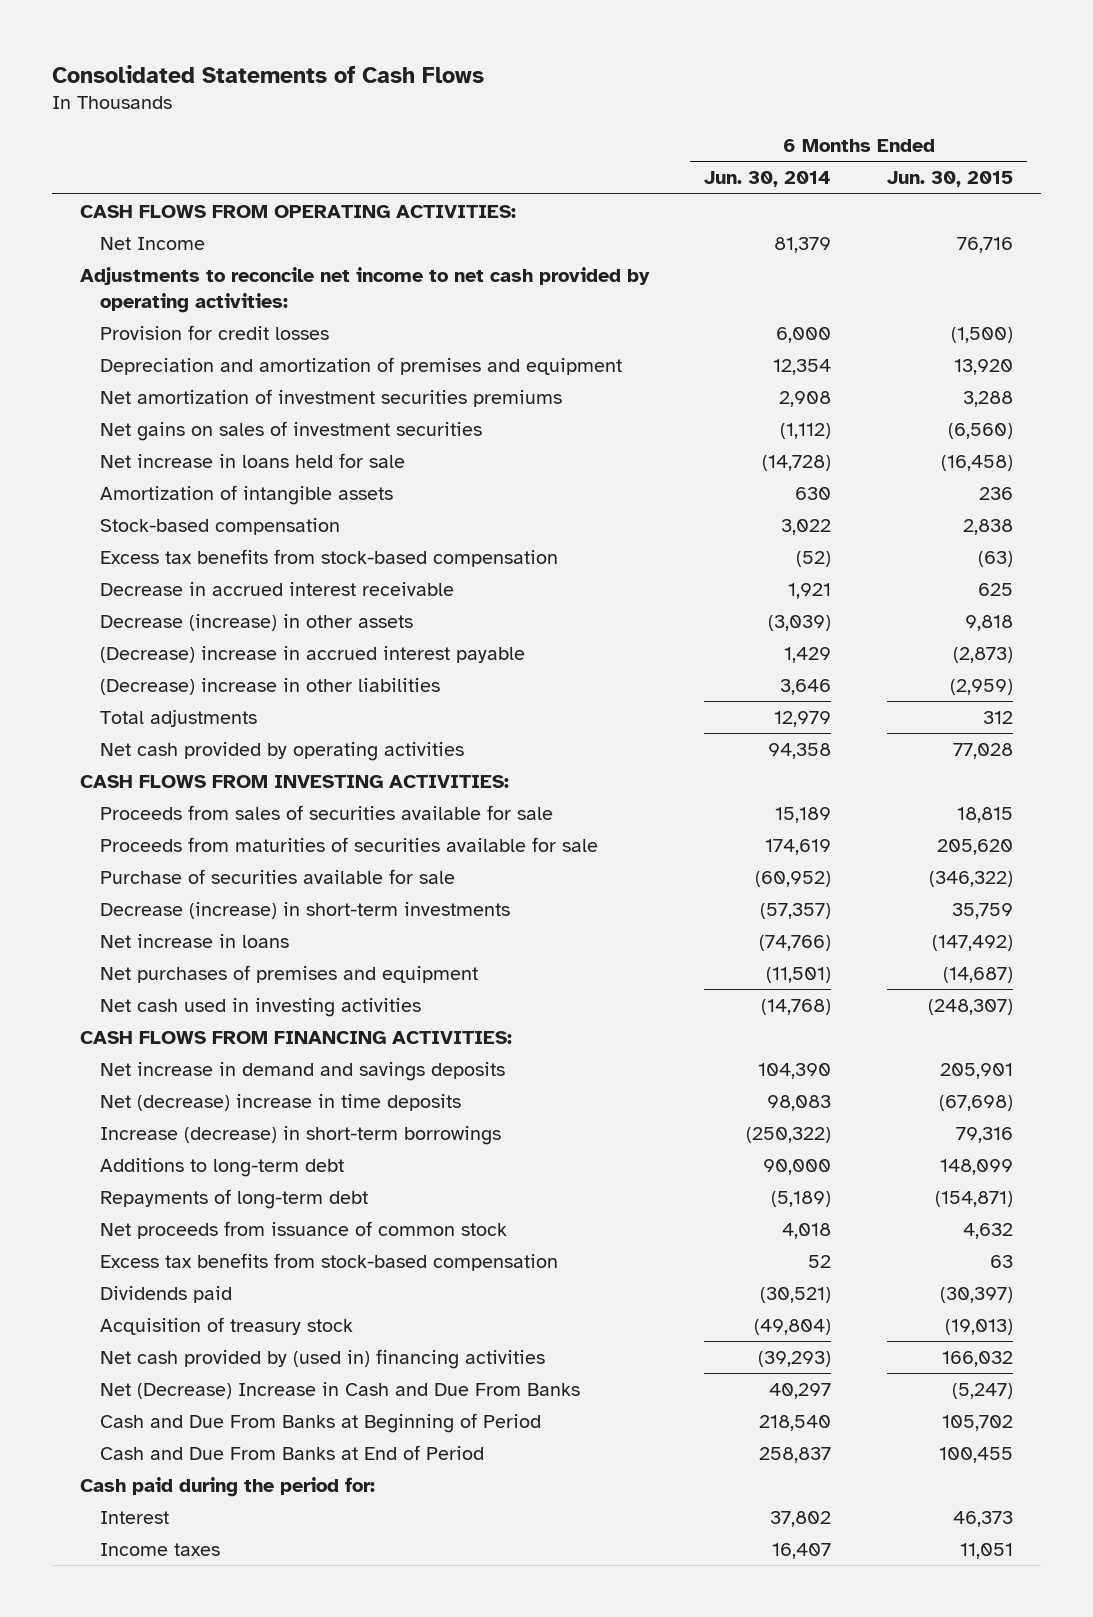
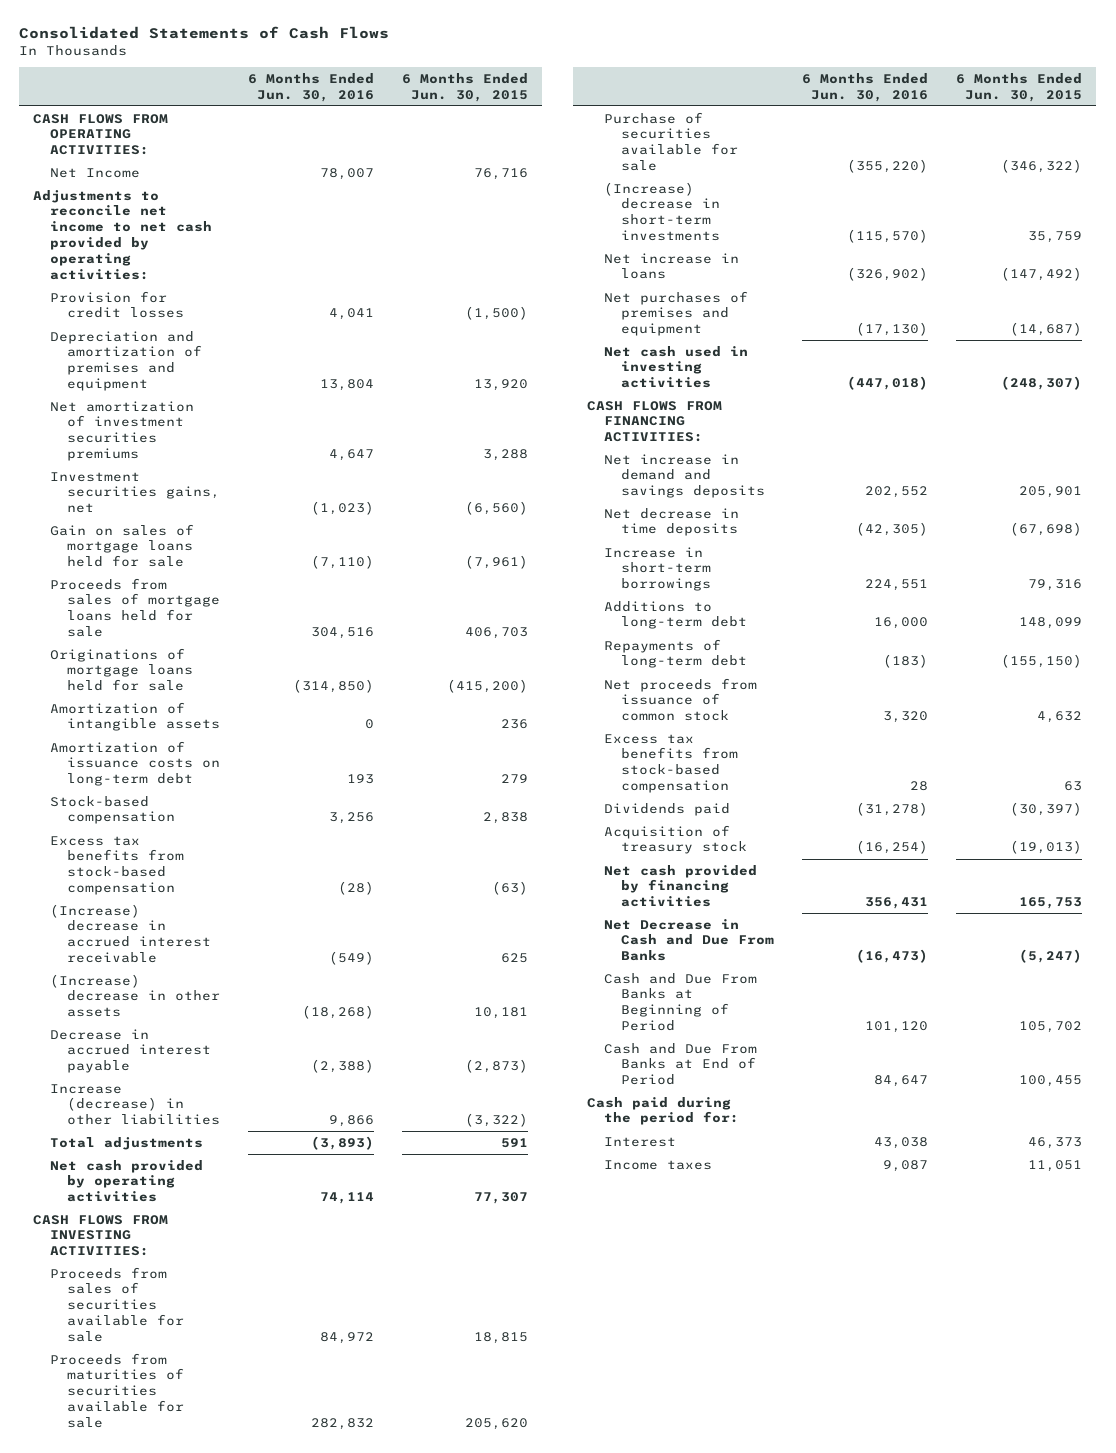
[704,171,832,188] Jun. 30, 2014 -> none
none -> [247,73,374,102] 6 Months Ended Jun. 30, 2016
[100,420,483,441] Net gains on sales of investment securities -> [49,471,220,514] Investment securities gains, net
[100,452,406,468] Net increase in loans held for sale -> [49,523,194,568] Gain on sales of mortgage loans held for sale
[941,454,1014,471] (16,458) -> [465,555,529,570] (7,961)
none -> [49,577,220,638] Proceeds from sales of mortgage loans held for sale
none -> [49,647,193,692] Originations of mortgage loans held for sale
none -> [49,740,220,787] Amortization of issuance costs on long-term debt
[100,581,455,596] Decrease in accrued interest receivable -> [49,903,211,964] (Increase) decrease in accrued interest receivable
[100,613,414,631] Decrease (increase) in other assets -> [49,973,220,1018] (Increase) decrease in other assets
[965,614,1014,631] 9,818 -> [474,1007,529,1020] 10,181
[100,645,526,663] (Decrease) increase in accrued interest payable -> [49,1028,211,1074] Decrease in accrued interest payable
[100,677,441,695] (Decrease) increase in other liabilities -> [49,1083,220,1126] Increase (decrease) in other liabilities
[950,678,1014,695] (2,959) -> [465,1113,529,1128] (3,322)
[983,710,1014,724] 312 -> [501,1137,529,1148] 591
[953,742,1014,759] 77,028 -> [474,1192,529,1205] 77,307
[100,901,511,919] Decrease (increase) in short-term investments -> [603,181,720,242] (Increase) decrease in short-term investments
[100,1093,462,1111] Net (decrease) increase in time deposits -> [603,507,739,537] Net decrease in time deposits
[100,1125,502,1145] Increase (decrease) in short-term borrowings -> [603,546,711,592] Increase in short-term borrowings
[935,1190,1014,1207] (154,871) -> [1001,654,1083,669] (155,150)
[100,1348,546,1369] Net cash provided by (used in) financing activities -> [603,864,757,908] Net cash provided by financing activities
[942,1350,1014,1367] 166,032 -> [1019,897,1083,910] 165,753
[100,1381,581,1399] Net (Decrease) Increase in Cash and Due From Banks -> [603,918,774,962] Net Decrease in Cash and Due From Banks

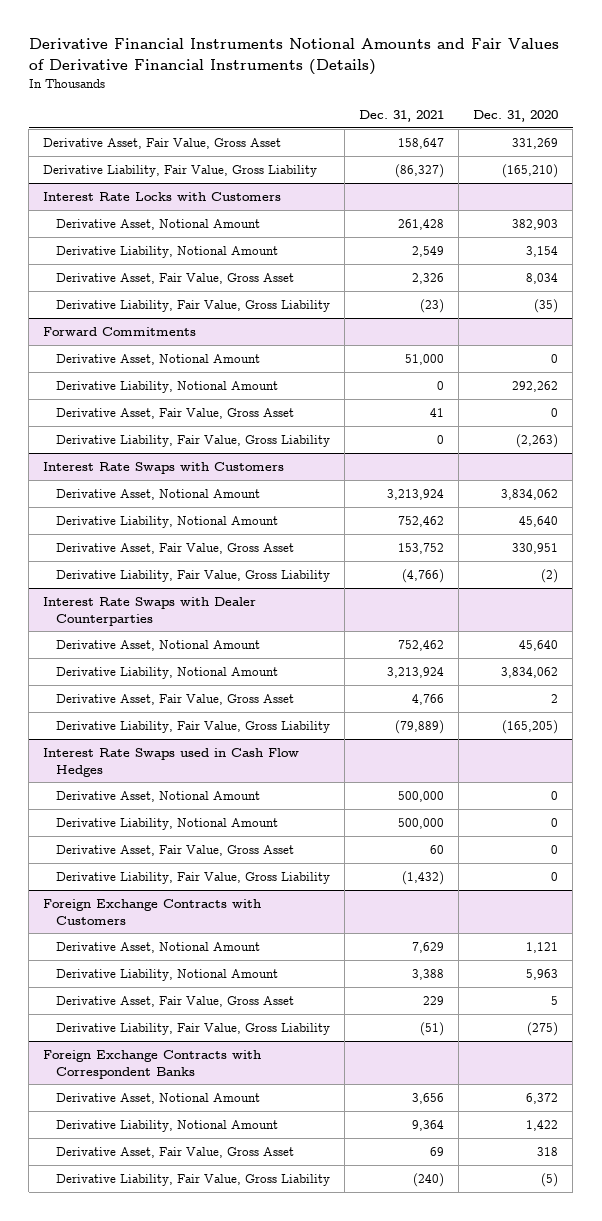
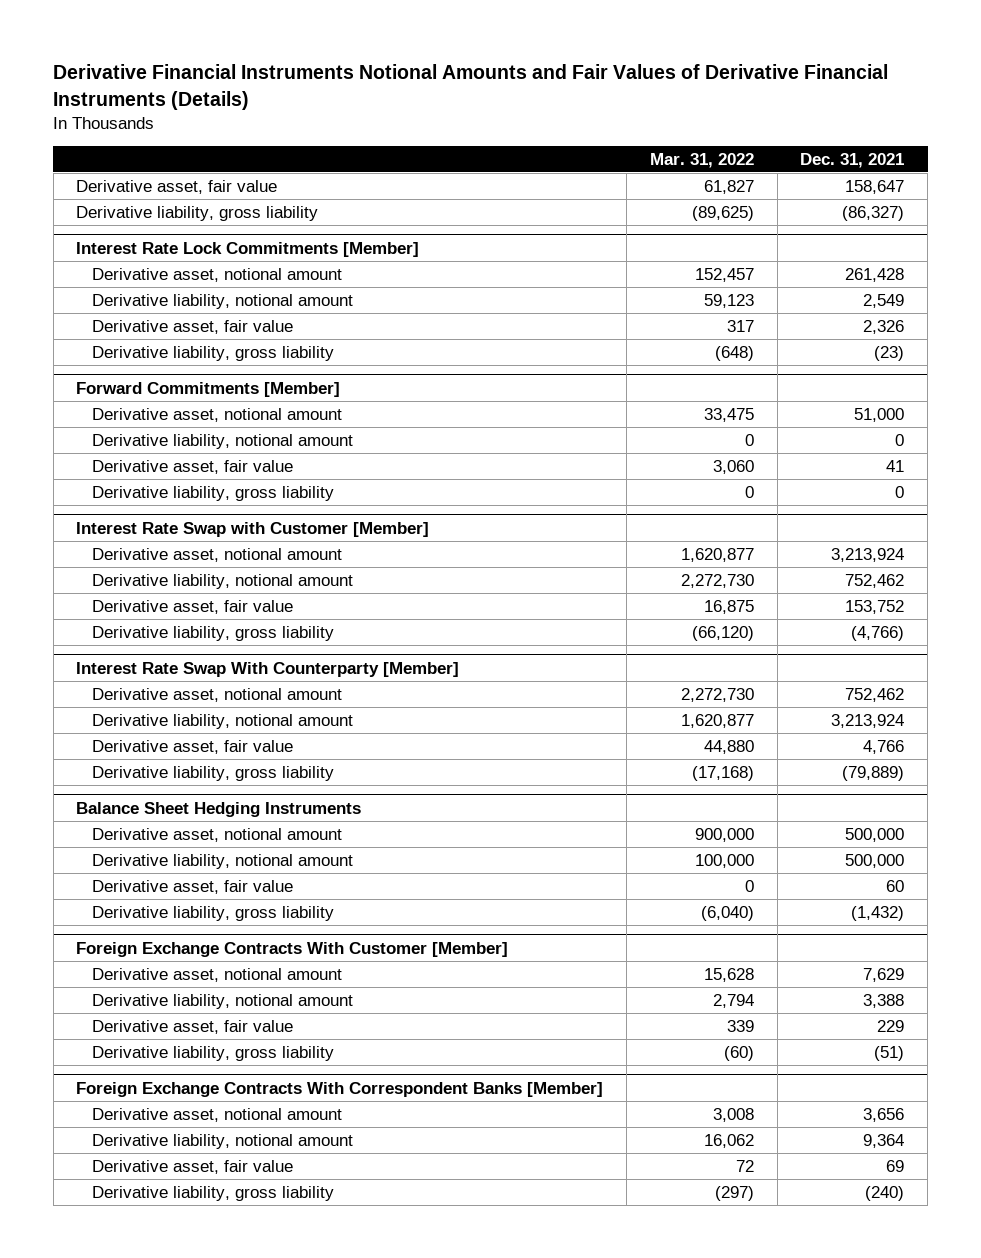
[473,109,559,122] Dec. 31, 2020 -> none
none -> [649,152,754,168] Mar. 31, 2022
[43,138,282,150] Derivative Asset, Fair Value, Gross Asset -> [76,180,278,195] Derivative asset, fair value
[43,165,318,178] Derivative Liability, Fair Value, Gross Liability -> [76,206,319,222] Derivative liability, gross liability
[43,192,282,202] Interest Rate Locks with Customers -> [76,241,420,257] Interest Rate Lock Commitments [Member]
[55,219,260,231] Derivative Asset, Notional Amount -> [91,268,342,283] Derivative asset, notional amount
[55,246,278,259] Derivative Liability, Notional Amount -> [91,294,353,310] Derivative liability, notional amount
[55,273,294,285] Derivative Asset, Fair Value, Gross Asset -> [91,320,293,335] Derivative asset, fair value
[55,300,330,313] Derivative Liability, Fair Value, Gross Liability -> [91,346,334,362] Derivative liability, gross liability
[43,327,197,337] Forward Commitments -> [76,381,341,397] Forward Commitments [Member]
[55,354,260,366] Derivative Asset, Notional Amount -> [91,408,342,423] Derivative asset, notional amount
[55,381,278,394] Derivative Liability, Notional Amount -> [91,434,353,450] Derivative liability, notional amount
[55,408,294,420] Derivative Asset, Fair Value, Gross Asset -> [91,460,293,475] Derivative asset, fair value
[55,435,330,448] Derivative Liability, Fair Value, Gross Liability -> [91,486,334,502] Derivative liability, gross liability
[43,462,285,475] Interest Rate Swaps with Customers -> [76,521,430,537] Interest Rate Swap with Customer [Member]
[55,489,260,501] Derivative Asset, Notional Amount -> [91,548,342,563] Derivative asset, notional amount
[55,516,278,529] Derivative Liability, Notional Amount -> [91,574,353,590] Derivative liability, notional amount
[55,543,294,555] Derivative Asset, Fair Value, Gross Asset -> [91,600,293,615] Derivative asset, fair value
[55,570,330,583] Derivative Liability, Fair Value, Gross Liability -> [91,626,334,642] Derivative liability, gross liability
[43,597,257,626] Interest Rate Swaps with Dealer Counterparties -> [76,661,460,677] Interest Rate Swap With Counterparty [Member]
[55,640,260,652] Derivative Asset, Notional Amount -> [91,688,342,703] Derivative asset, notional amount
[55,667,278,680] Derivative Liability, Notional Amount -> [91,714,353,730] Derivative liability, notional amount
[55,694,294,706] Derivative Asset, Fair Value, Gross Asset -> [91,740,293,755] Derivative asset, fair value
[55,721,330,734] Derivative Liability, Fair Value, Gross Liability -> [91,766,334,782] Derivative liability, gross liability
[43,748,300,777] Interest Rate Swaps used in Cash Flow Hedges -> [76,801,362,817] Balance Sheet Hedging Instruments
[55,791,260,803] Derivative Asset, Notional Amount -> [91,828,342,843] Derivative asset, notional amount
[55,818,278,831] Derivative Liability, Notional Amount -> [91,854,353,870] Derivative liability, notional amount
[55,845,294,857] Derivative Asset, Fair Value, Gross Asset -> [91,880,293,895] Derivative asset, fair value
[55,872,330,885] Derivative Liability, Fair Value, Gross Liability -> [91,906,334,922] Derivative liability, gross liability
[43,899,262,925] Foreign Exchange Contracts with Customers -> [76,941,509,957] Foreign Exchange Contracts With Customer [Member]
[55,942,260,954] Derivative Asset, Notional Amount -> [91,968,342,983] Derivative asset, notional amount
[55,969,278,982] Derivative Liability, Notional Amount -> [91,994,353,1010] Derivative liability, notional amount
[55,996,294,1008] Derivative Asset, Fair Value, Gross Asset -> [91,1020,293,1035] Derivative asset, fair value
[55,1023,330,1036] Derivative Liability, Fair Value, Gross Liability -> [91,1046,334,1062] Derivative liability, gross liability
[43,1050,262,1079] Foreign Exchange Contracts with Correspondent Banks -> [76,1081,604,1097] Foreign Exchange Contracts With Correspondent Banks [Member]
[55,1093,260,1105] Derivative Asset, Notional Amount -> [91,1108,342,1123] Derivative asset, notional amount
[55,1120,278,1133] Derivative Liability, Notional Amount -> [91,1134,353,1150] Derivative liability, notional amount
[55,1147,294,1159] Derivative Asset, Fair Value, Gross Asset -> [91,1160,293,1175] Derivative asset, fair value
[55,1174,330,1187] Derivative Liability, Fair Value, Gross Liability -> [91,1186,334,1202] Derivative liability, gross liability

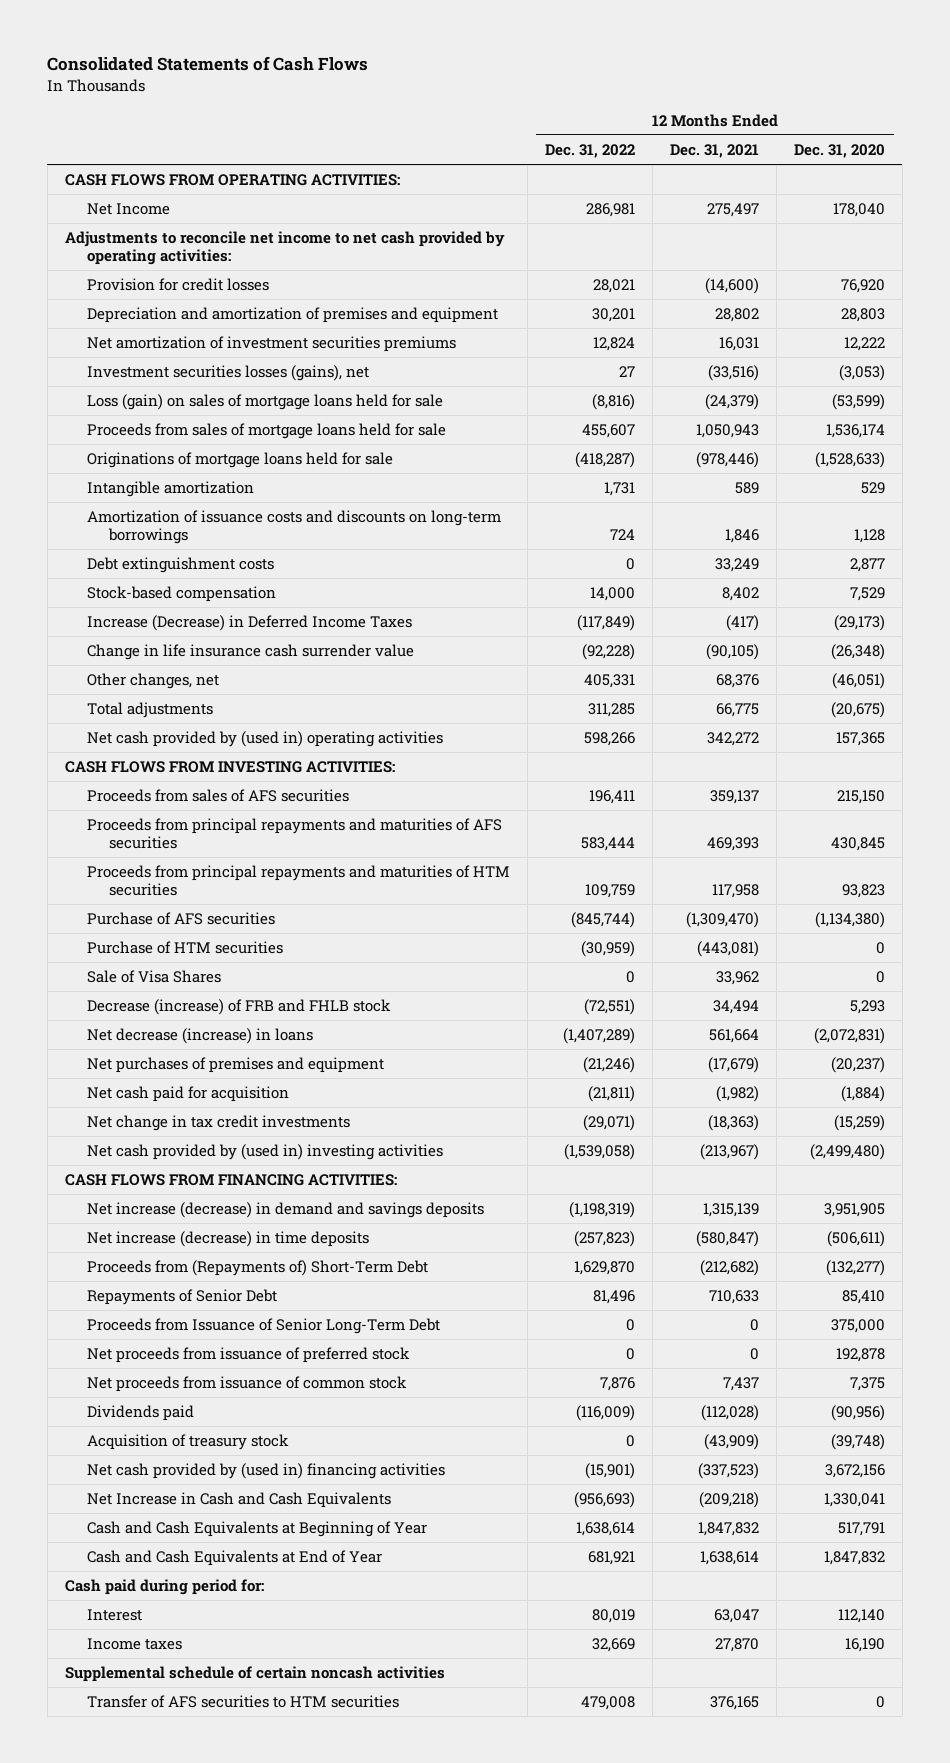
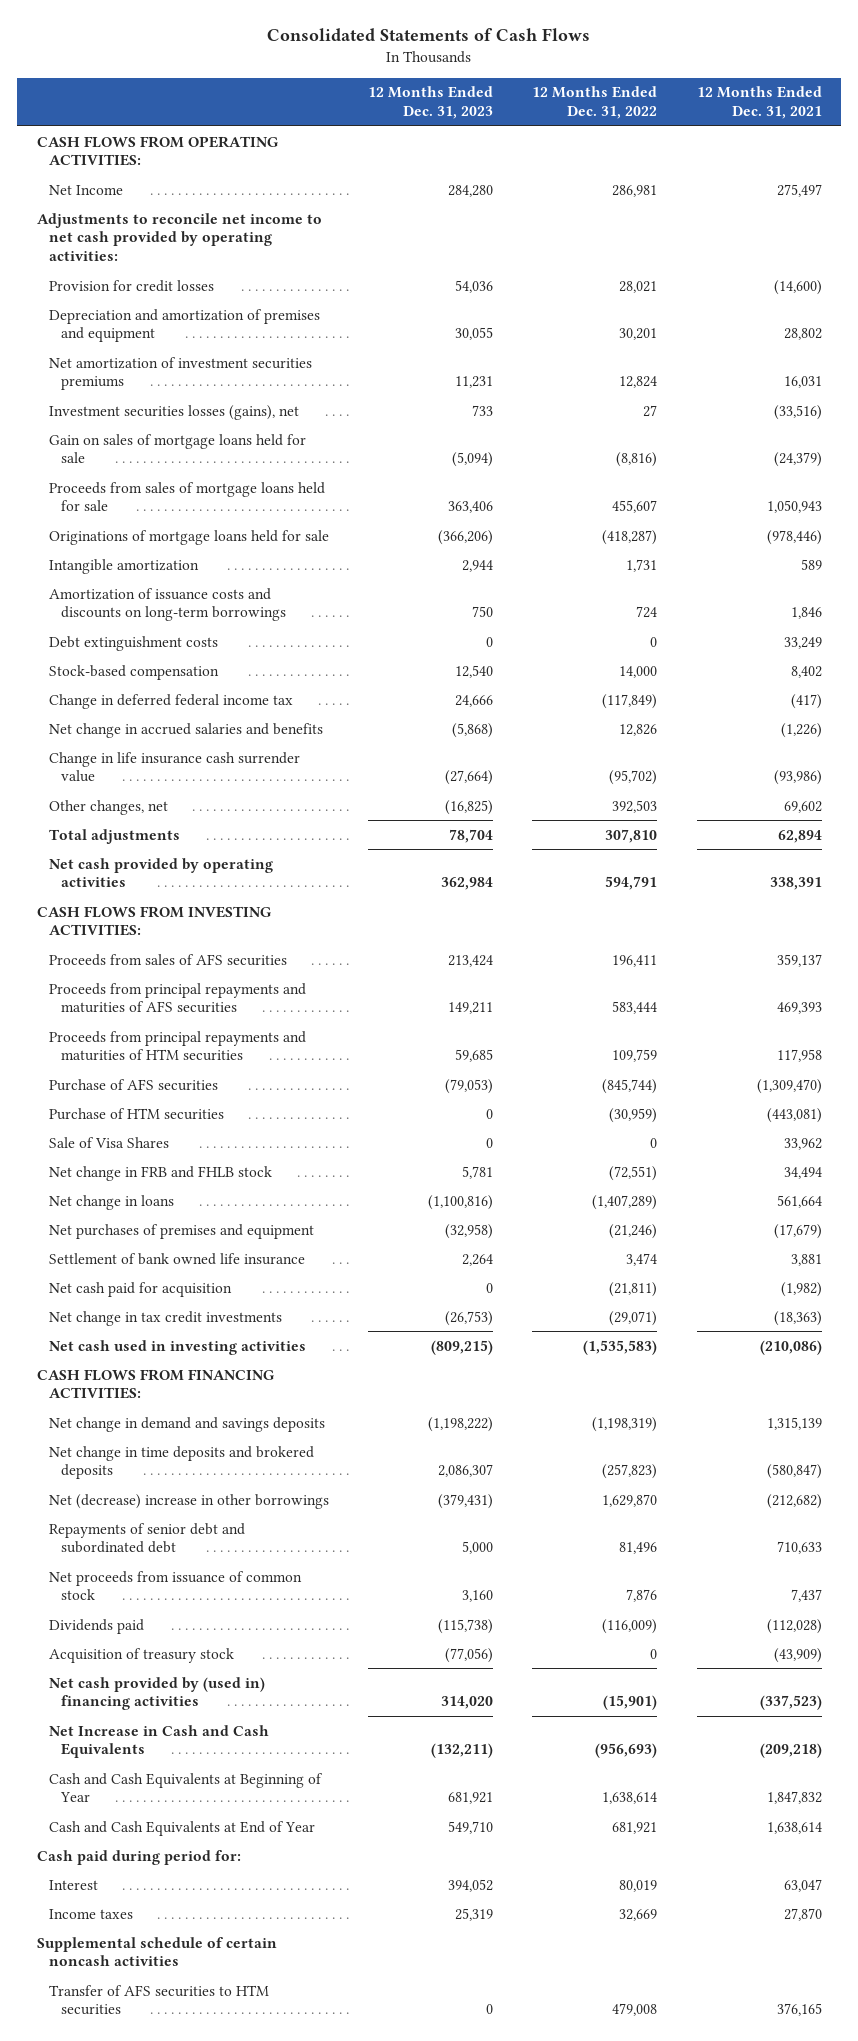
[793,143,885,158] Dec. 31, 2020 -> none
none -> [368,86,494,120] 12 Months Ended Dec. 31, 2023
[87,394,444,411] Loss (gain) on sales of mortgage loans held for sale -> [48,433,306,464] Gain on sales of mortgage loans held for sale
[87,615,413,632] Increase (Decrease) in Deferred Income Taxes -> [48,693,293,709] Change in deferred federal income tax
none -> [48,722,323,738] Net change in accrued salaries and benefits
[582,644,636,661] (92,228) -> [609,770,658,786] (95,702)
[705,644,759,661] (90,105) -> [773,770,822,786] (93,986)
[584,674,636,689] 405,331 -> [612,799,658,813] 392,503
[715,674,759,689] 68,376 -> [783,800,822,813] 69,602
[588,703,636,718] 311,285 -> [605,828,658,843] 307,810
[715,703,759,718] 66,775 -> [777,829,822,843] 62,894
[87,731,444,748] Net cash provided by (used in) operating activities -> [48,857,273,888] Net cash provided by operating activities
[584,732,636,747] 598,266 -> [605,876,658,891] 594,791
[706,732,759,747] 342,272 -> [769,877,822,891] 338,391
[87,999,392,1016] Decrease (increase) of FRB and FHLB stock -> [48,1165,272,1181] Net change in FRB and FHLB stock
[87,1028,314,1045] Net decrease (increase) in loans -> [48,1194,174,1210] Net change in loans
none -> [48,1252,305,1265] Settlement of bank owned life insurance
[87,1144,444,1161] Net cash provided by (used in) investing activities -> [48,1339,306,1355] Net cash used in investing activities
[564,1144,636,1161] (1,539,058) -> [583,1339,658,1355] (1,535,583)
[699,1144,759,1161] (213,967) -> [759,1339,822,1355] (210,086)
[87,1318,441,1335] Proceeds from Issuance of Senior Long-Term Debt -> none
[87,1347,411,1364] Net proceeds from issuance of preferred stock -> none
[87,1202,485,1219] Net increase (decrease) in demand and savings deposits -> [48,1416,325,1432] Net change in demand and savings deposits
[87,1231,370,1248] Net increase (decrease) in time deposits -> [48,1445,314,1480] Net change in time deposits and brokered deposits
[87,1260,429,1277] Proceeds from (Repayments of) Short-Term Debt -> [48,1493,329,1509] Net (decrease) increase in other borrowings
[87,1289,278,1306] Repayments of Senior Debt -> [48,1522,245,1554] Repayments of senior debt and subordinated debt

